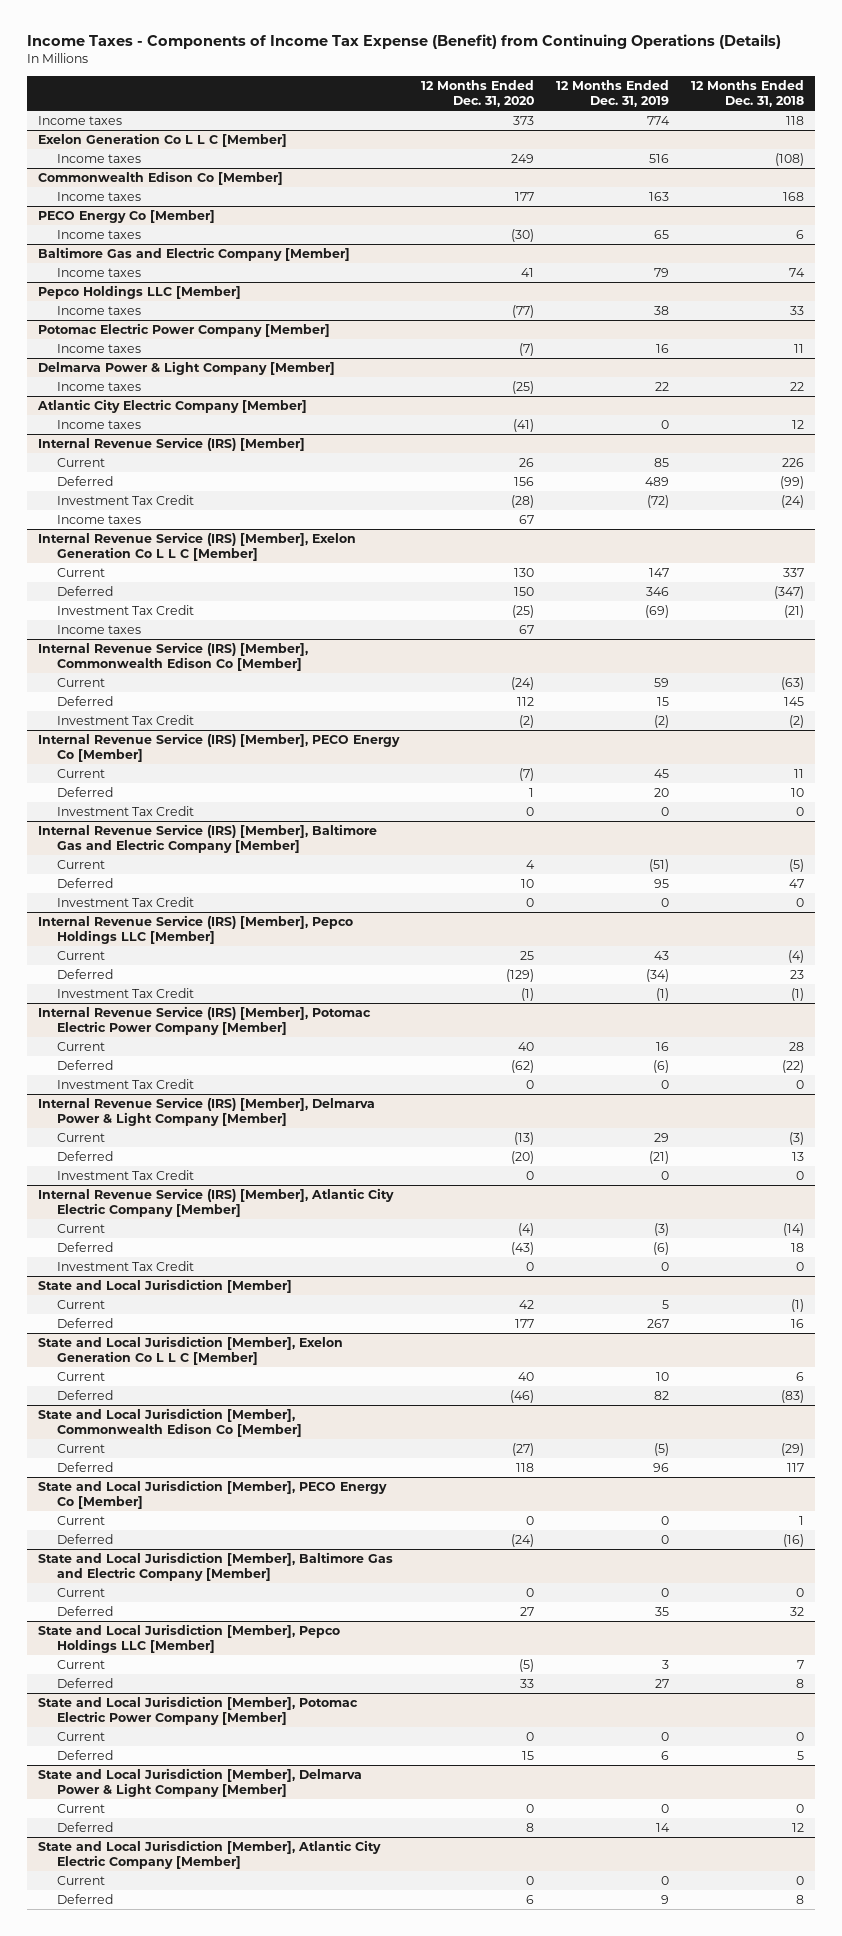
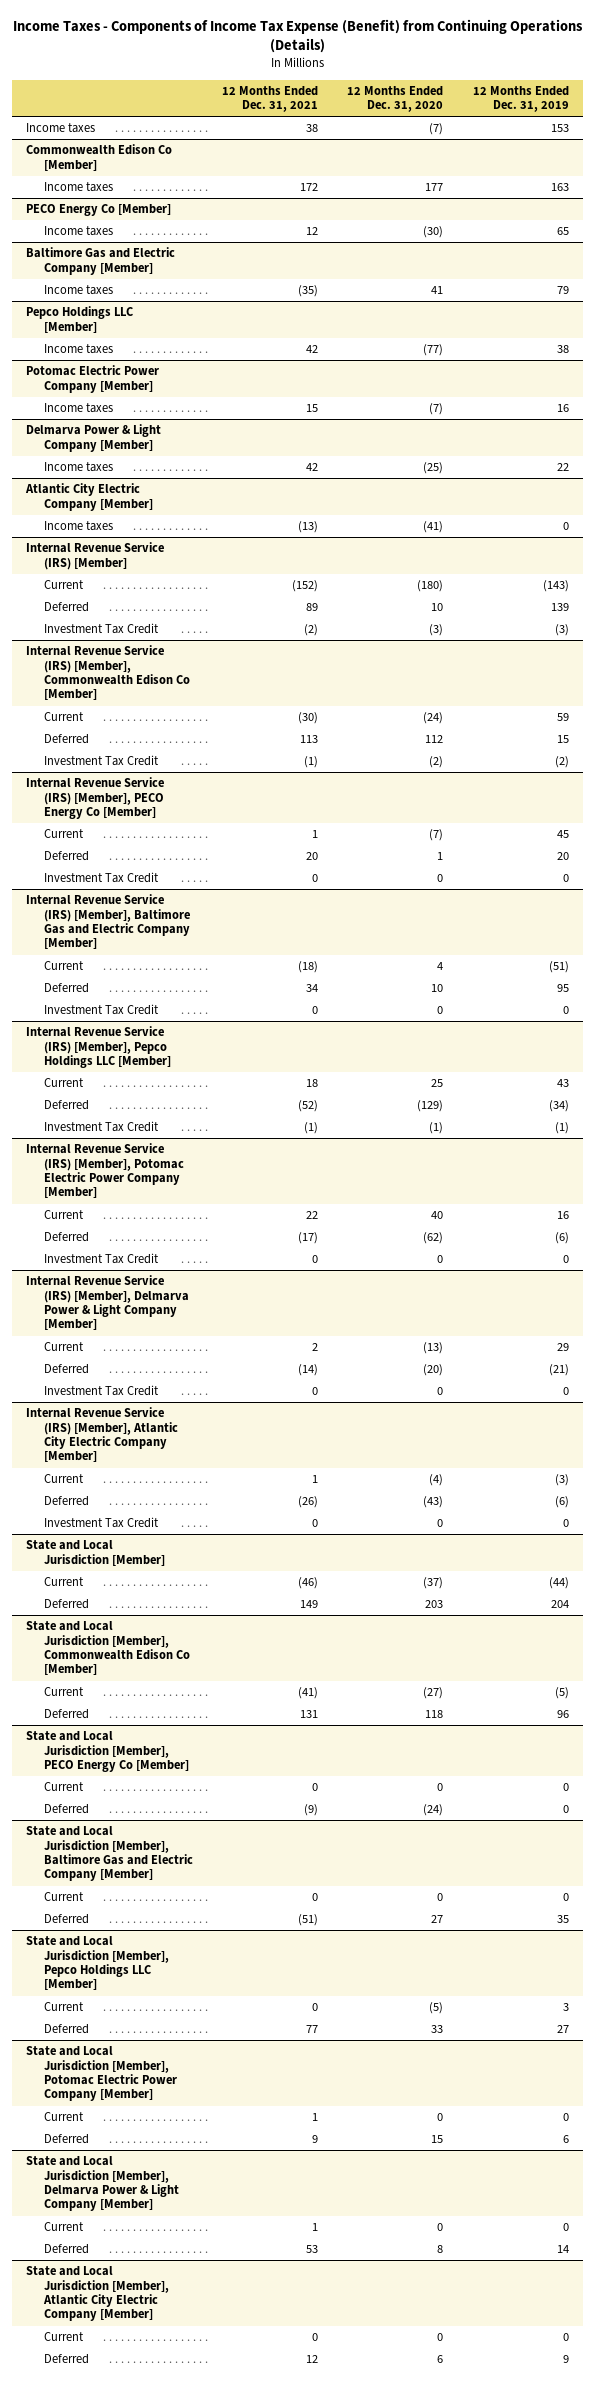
[691,79,805,108] 12 Months Ended Dec. 31, 2018 -> none
none -> [222,85,319,113] 12 Months Ended Dec. 31, 2021
[37,132,287,147] Exelon Generation Co L L C [Member] -> none
[57,153,142,163] Income taxes -> none
[512,115,534,125] 373 -> [429,123,444,136] (7)
[647,115,671,125] 774 -> [550,124,569,133] 153
[57,514,142,524] Income taxes -> none
[37,531,356,562] Internal Revenue Service (IRS) [Member], Exelon Generation Co L L C [Member] -> none
[57,567,106,577] Current -> none
[57,585,114,596] Deferred -> none
[57,604,195,615] Investment Tax Credit -> none
[57,624,142,634] Income taxes -> none
[518,457,534,467] 26 -> [417,580,444,593] (180)
[654,457,670,467] 85 -> [542,580,569,593] (143)
[513,476,534,486] 156 -> [431,603,444,612] 10
[645,476,670,486] 489 -> [550,603,569,612] 139
[510,494,534,508] (28) -> [429,624,444,637] (3)
[647,494,670,508] (72) -> [554,624,569,637] (3)
[37,1335,343,1366] State and Local Jurisdiction [Member], Exelon Generation Co L L C [Member] -> none
[57,1371,106,1381] Current -> none
[57,1389,114,1400] Deferred -> none
[518,1299,534,1309] 42 -> [423,1577,444,1590] (37)
[662,1299,670,1309] 5 -> [548,1577,569,1590] (44)
[514,1318,534,1328] 177 -> [425,1600,444,1609] 203
[647,1318,670,1328] 267 -> [550,1600,569,1609] 204

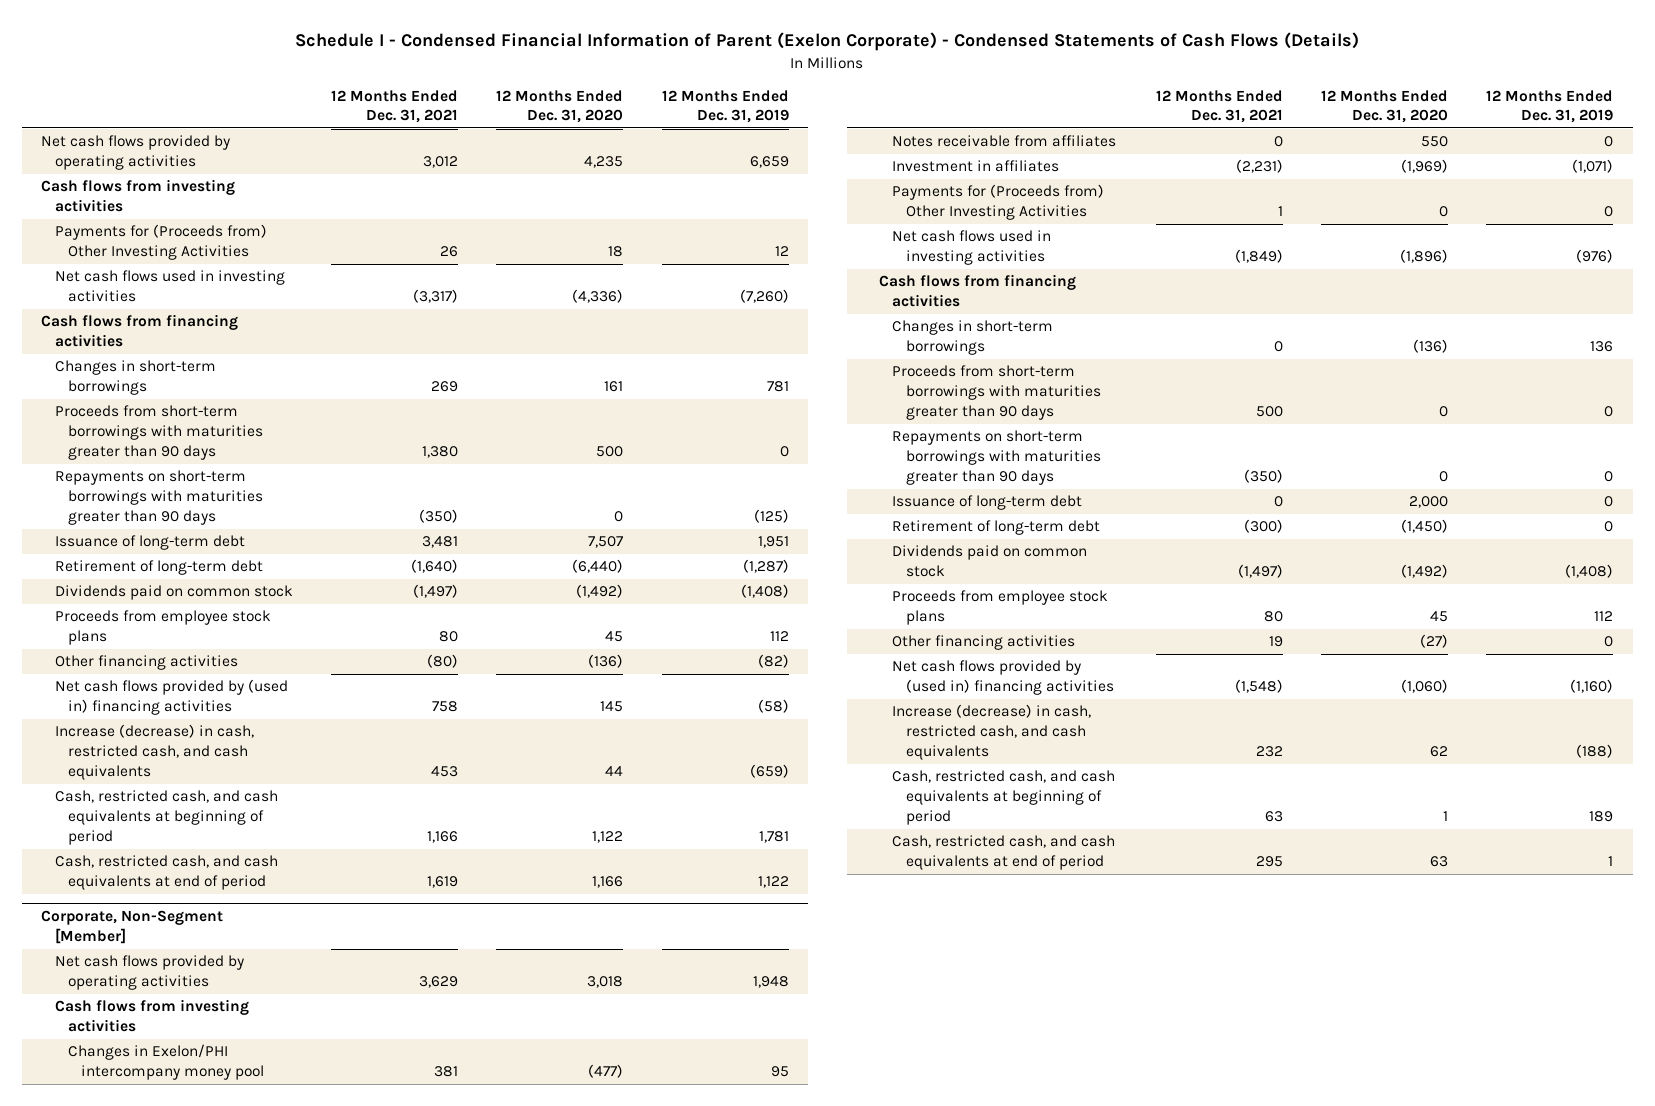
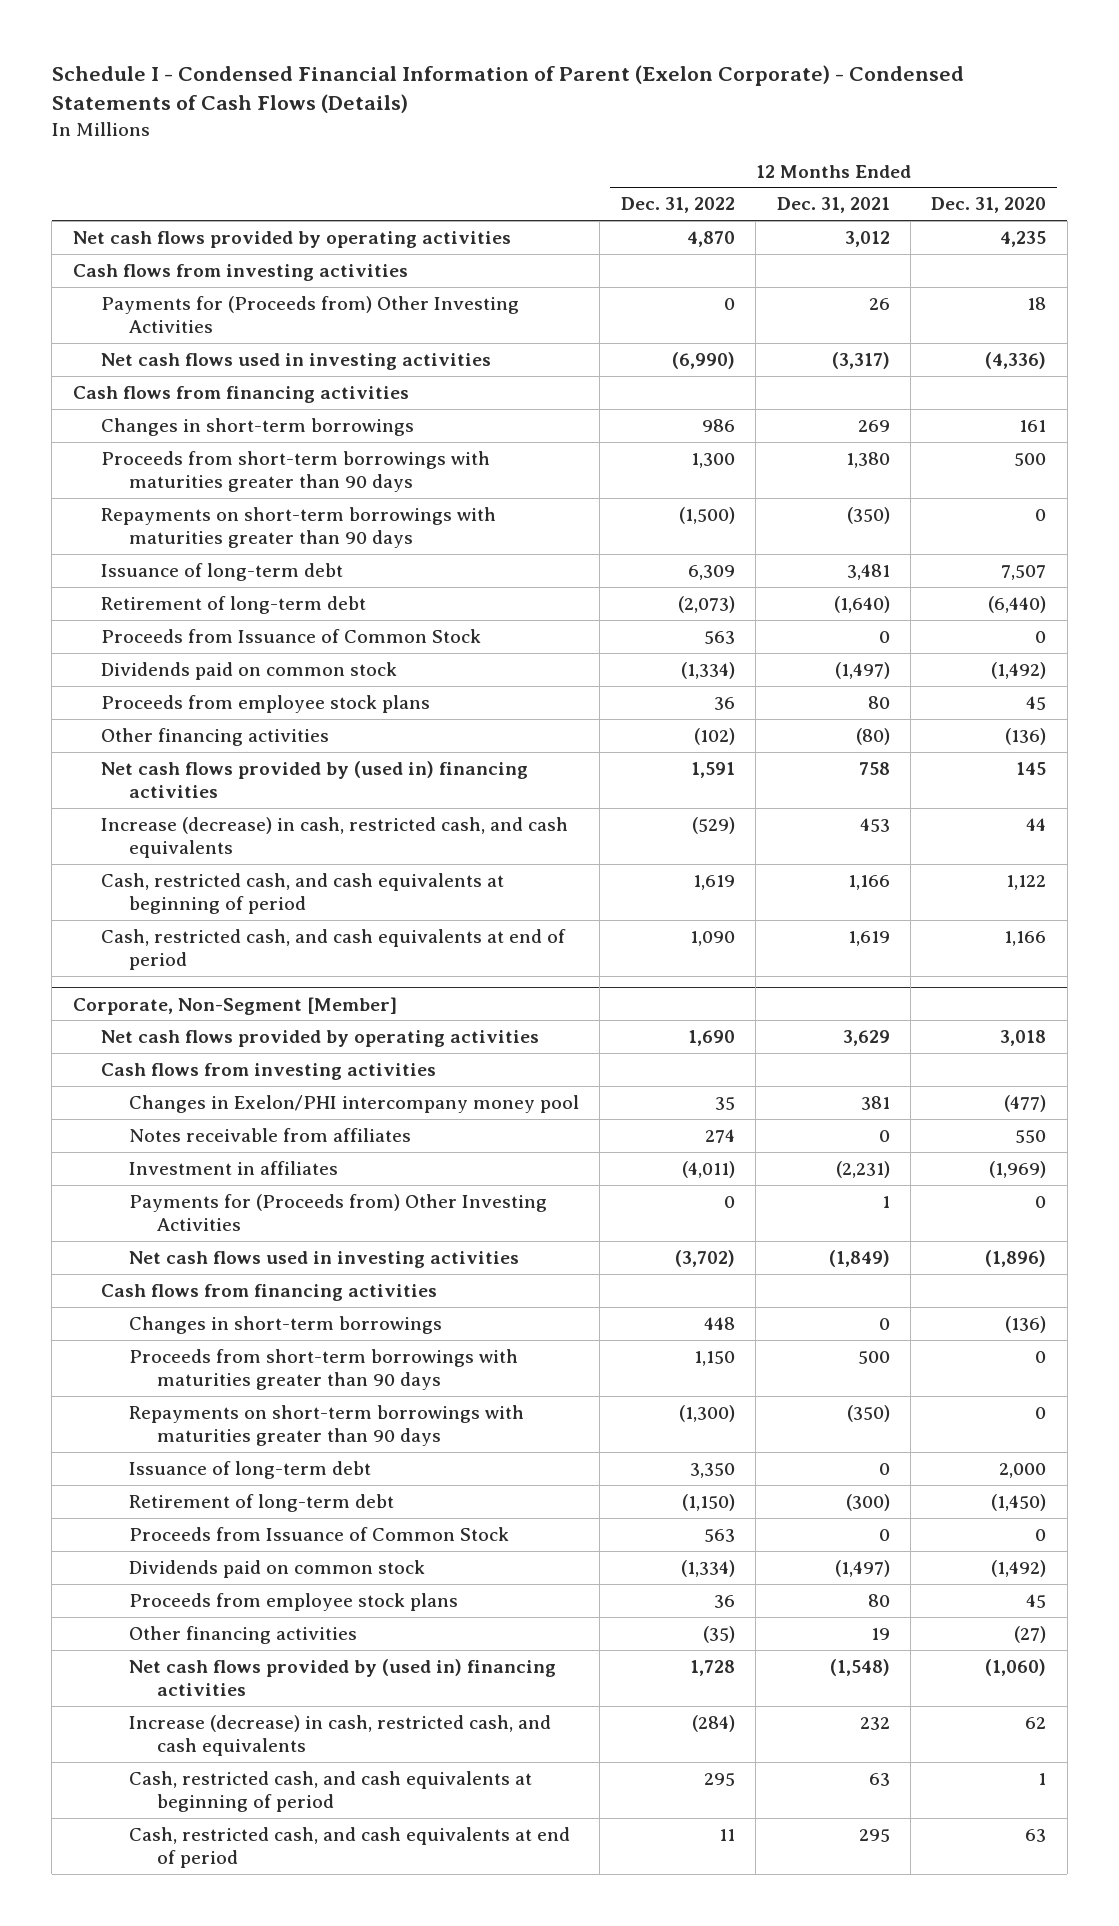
[661,89,789,124] 12 Months Ended Dec. 31, 2019 -> none
none -> [620,197,735,214] Dec. 31, 2022
none -> [100,628,481,643] Proceeds from Issuance of Common Stock
none -> [128,1526,509,1541] Proceeds from Issuance of Common Stock

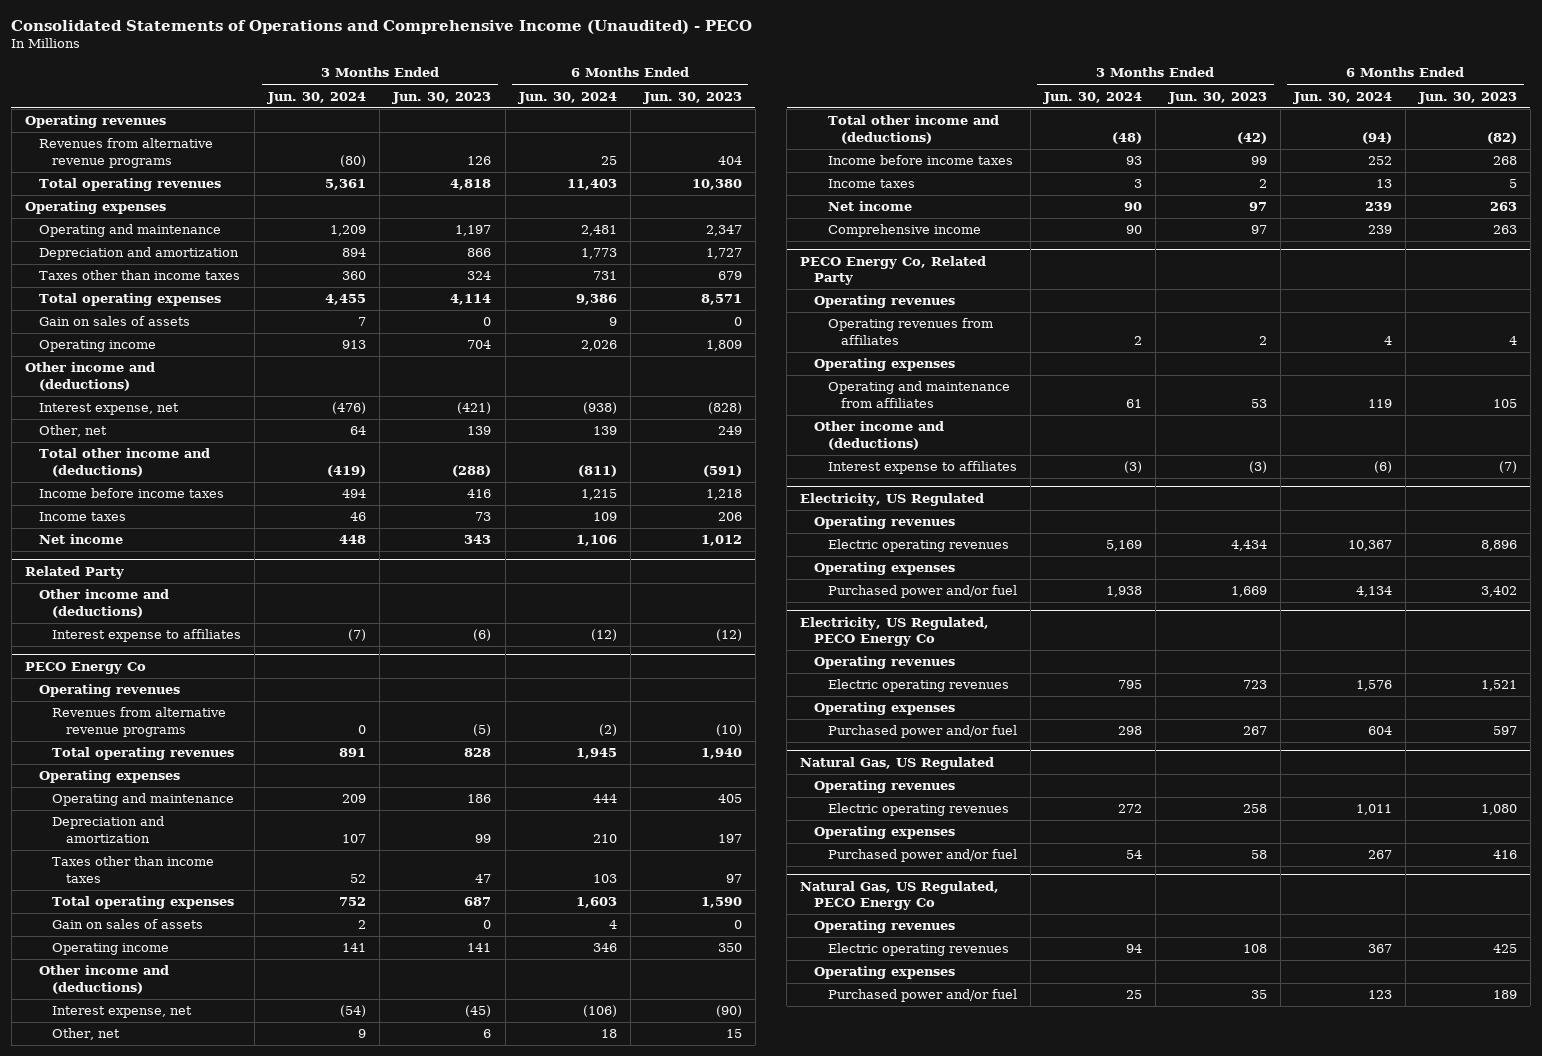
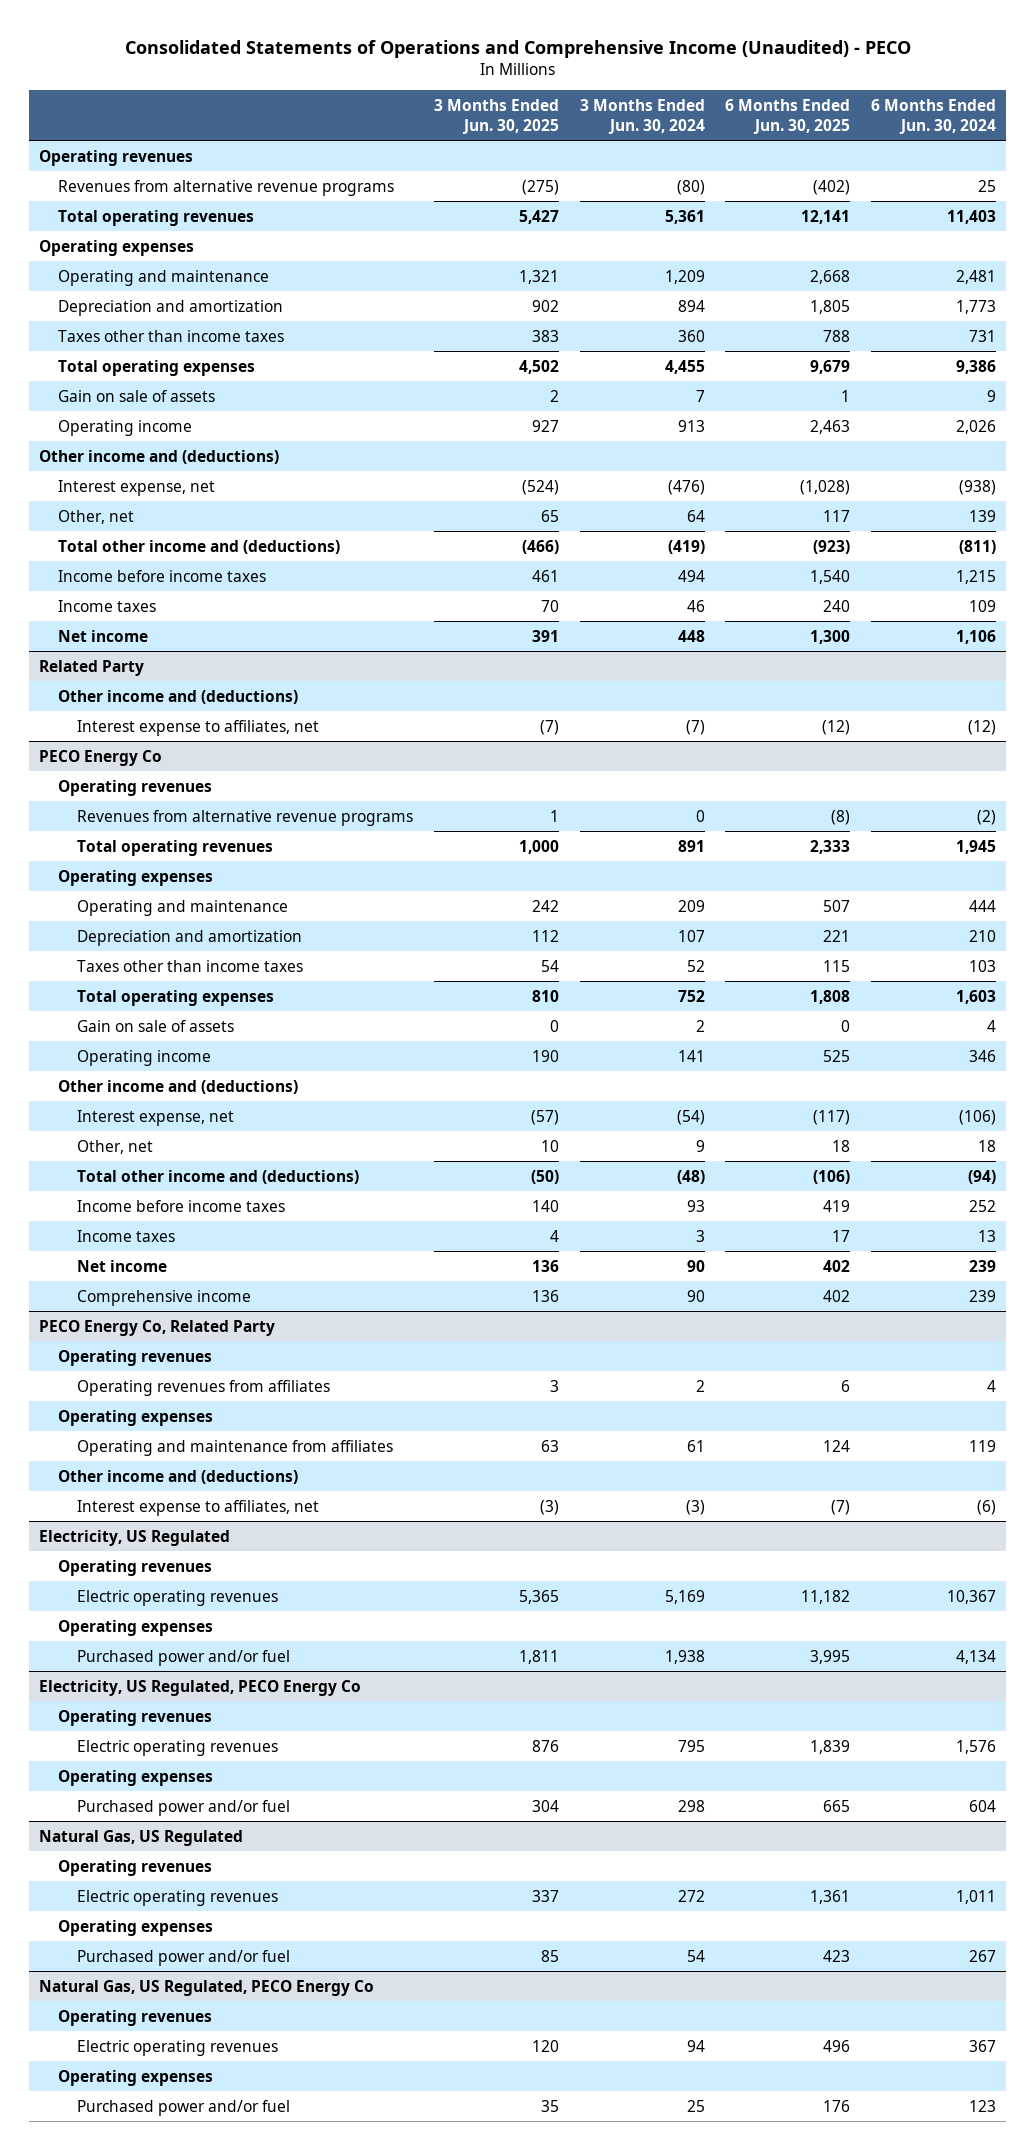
[392,91,492,104] Jun. 30, 2023 -> none
[642,91,742,104] Jun. 30, 2023 -> none
none -> [433,99,559,134] 3 Months Ended Jun. 30, 2025
none -> [725,99,851,134] 6 Months Ended Jun. 30, 2025
[38,316,190,327] Gain on sales of assets -> [58,389,216,402] Gain on sale of assets
[52,629,242,643] Interest expense to affiliates -> [77,719,320,736] Interest expense to affiliates, net
[52,919,204,930] Gain on sales of assets -> [77,1019,235,1032] Gain on sale of assets
[827,461,1017,475] Interest expense to affiliates -> [77,1499,320,1516] Interest expense to affiliates, net

